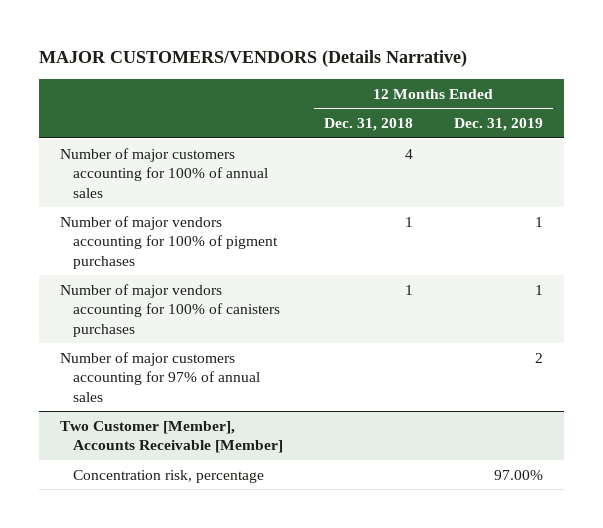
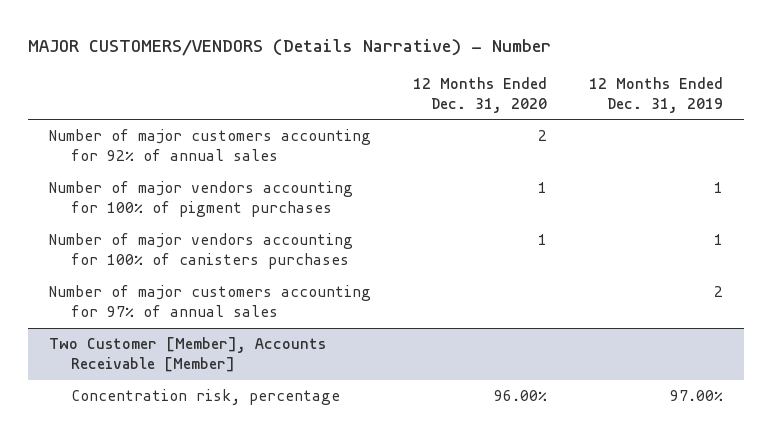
[39,50,468,68] MAJOR CUSTOMERS/VENDORS (Details Narrative) -> [27,38,551,56] MAJOR CUSTOMERS/VENDORS (Details Narrative) - Number
[323,117,413,131] Dec. 31, 2018 -> none
none -> [412,76,547,113] 12 Months Ended Dec. 31, 2020
[59,147,268,198] Number of major customers accounting for 100% of annual sales -> [48,129,371,162] Number of major customers accounting for 92% of annual sales

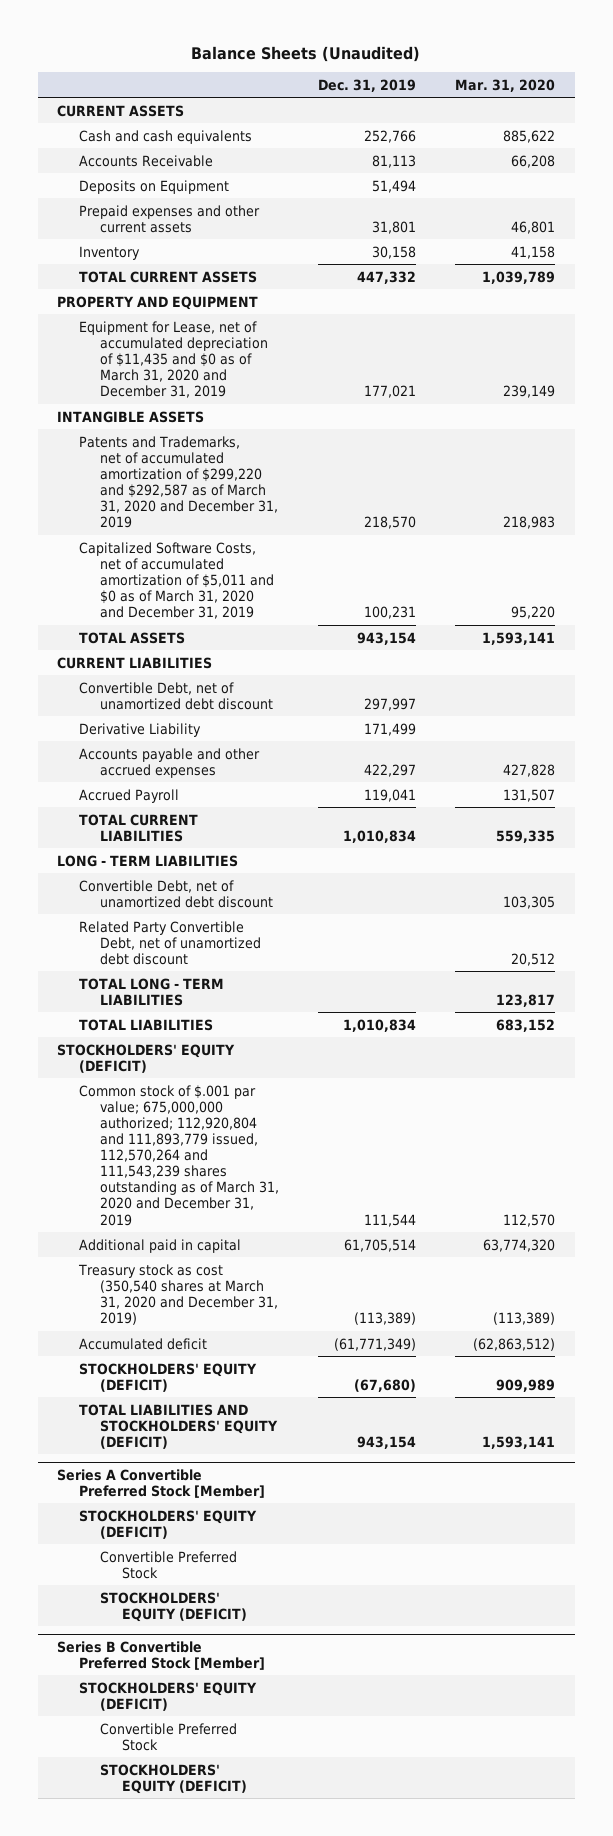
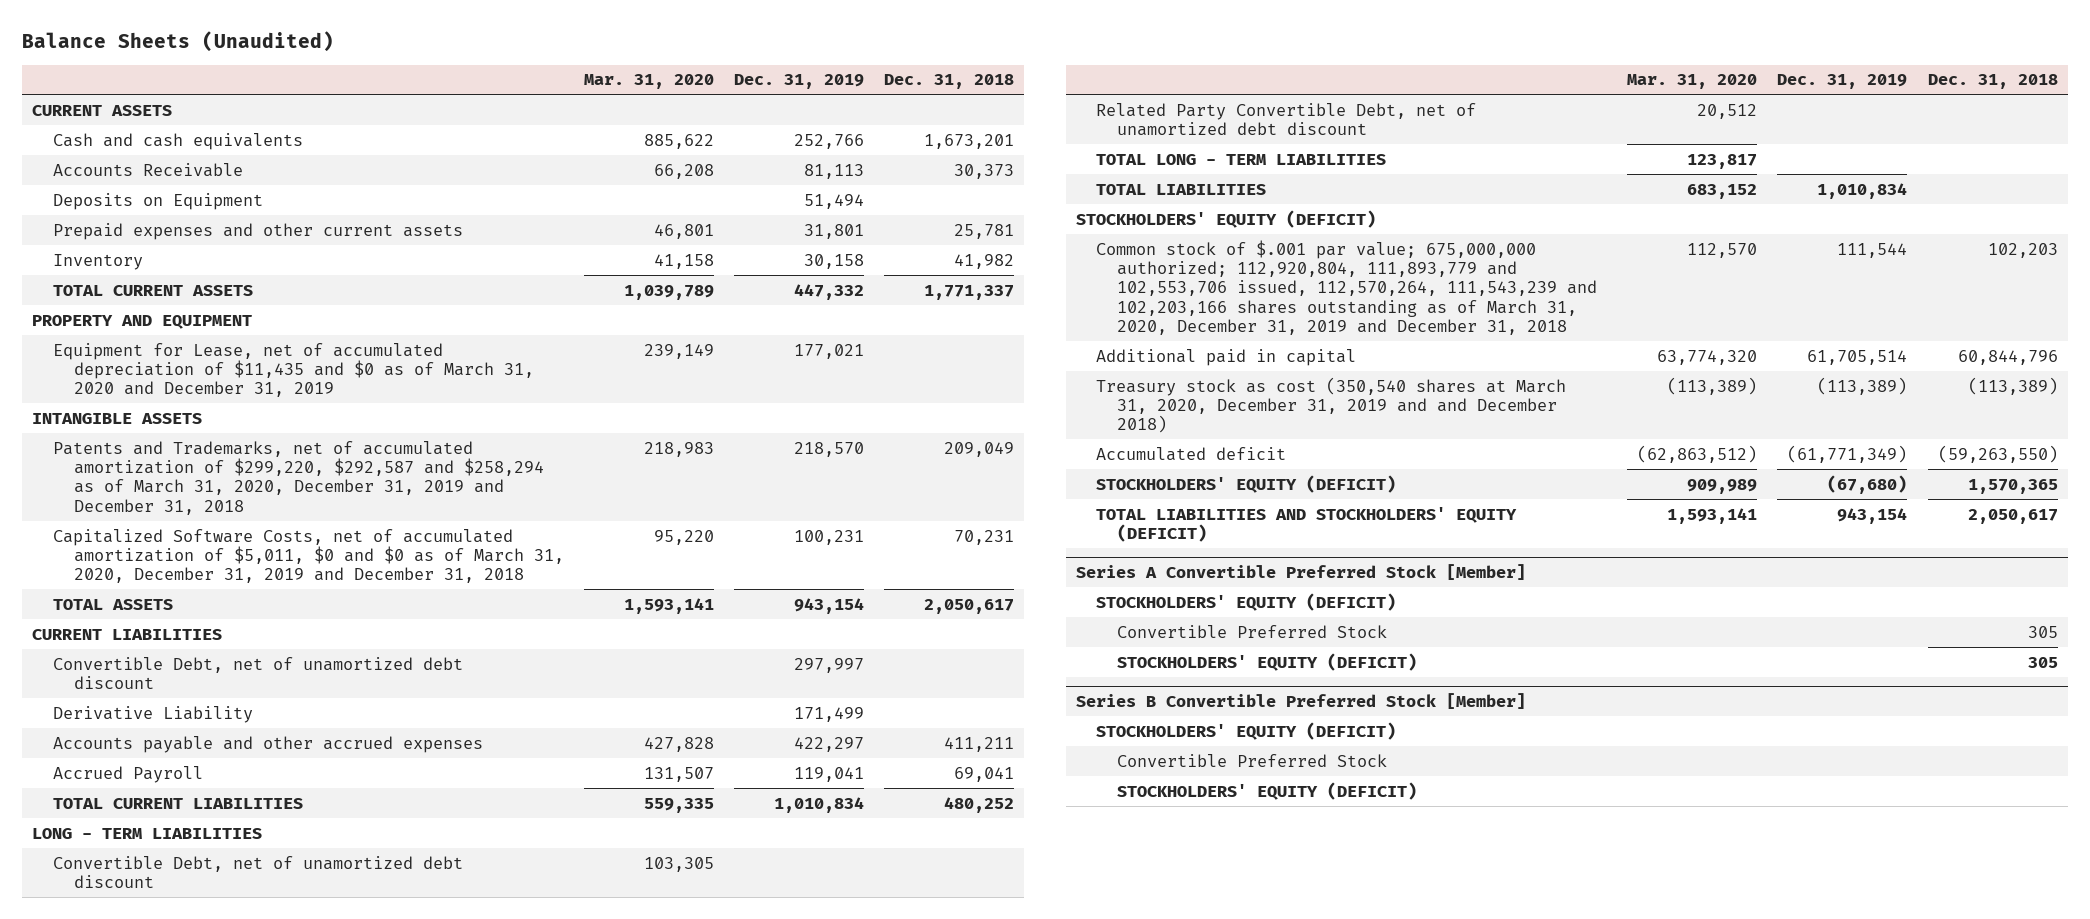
none -> [883,74,1014,90] Dec. 31, 2018
[78,435,279,529] Patents and Trademarks, net of accumulated amortization of $299,220 and $292,587 as of March 31, 2020 and December 31, 2019 -> [52,440,544,515] Patents and Trademarks, net of accumulated amortization of $299,220, $292,587 and $258,294 as of March 31, 2020, December 31, 2019 and December 31, 2018
[78,541,275,620] Capitalized Software Costs, net of accumulated amortization of $5,011 and $0 as of March 31, 2020 and December 31, 2019 -> [52,528,564,584] Capitalized Software Costs, net of accumulated amortization of $5,011, $0 and $0 as of March 31, 2020, December 31, 2019 and December 31, 2018
[78,1084,280,1226] Common stock of $.001 par value; 675,000,000 authorized; 112,920,804 and 111,893,779 issued, 112,570,264 and 111,543,239 shares outstanding as of March 31, 2020 and December 31, 2019 -> [1096,239,1598,336] Common stock of $.001 par value; 675,000,000 authorized; 112,920,804, 111,893,779 and 102,553,706 issued, 112,570,264, 111,543,239 and 102,203,166 shares outstanding as of March 31, 2020, December 31, 2019 and December 31, 2018
[77,1263,279,1325] Treasury stock as cost (350,540 shares at March 31, 2020 and December 31, 2019) -> [1096,376,1567,434] Treasury stock as cost (350,540 shares at March 31, 2020, December 31, 2019 and and December 2018)

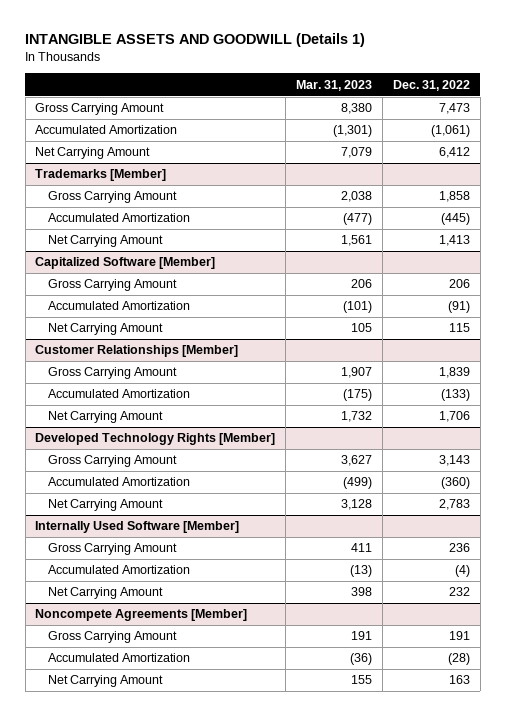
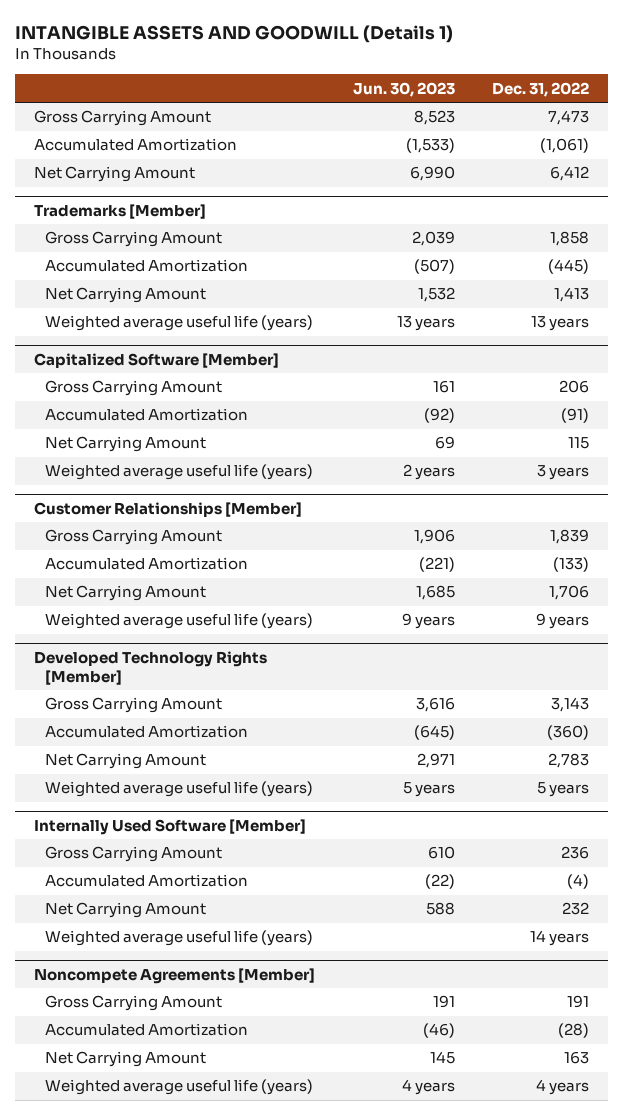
[296,79,373,91] Mar. 31, 2023 -> none
none -> [352,81,455,97] Jun. 30, 2023
none -> [44,315,313,332] Weighted average useful life (years)
none -> [44,464,313,481] Weighted average useful life (years)
none -> [44,613,313,630] Weighted average useful life (years)
none -> [44,781,313,798] Weighted average useful life (years)
none -> [44,930,313,947] Weighted average useful life (years)
none -> [44,1079,313,1096] Weighted average useful life (years)

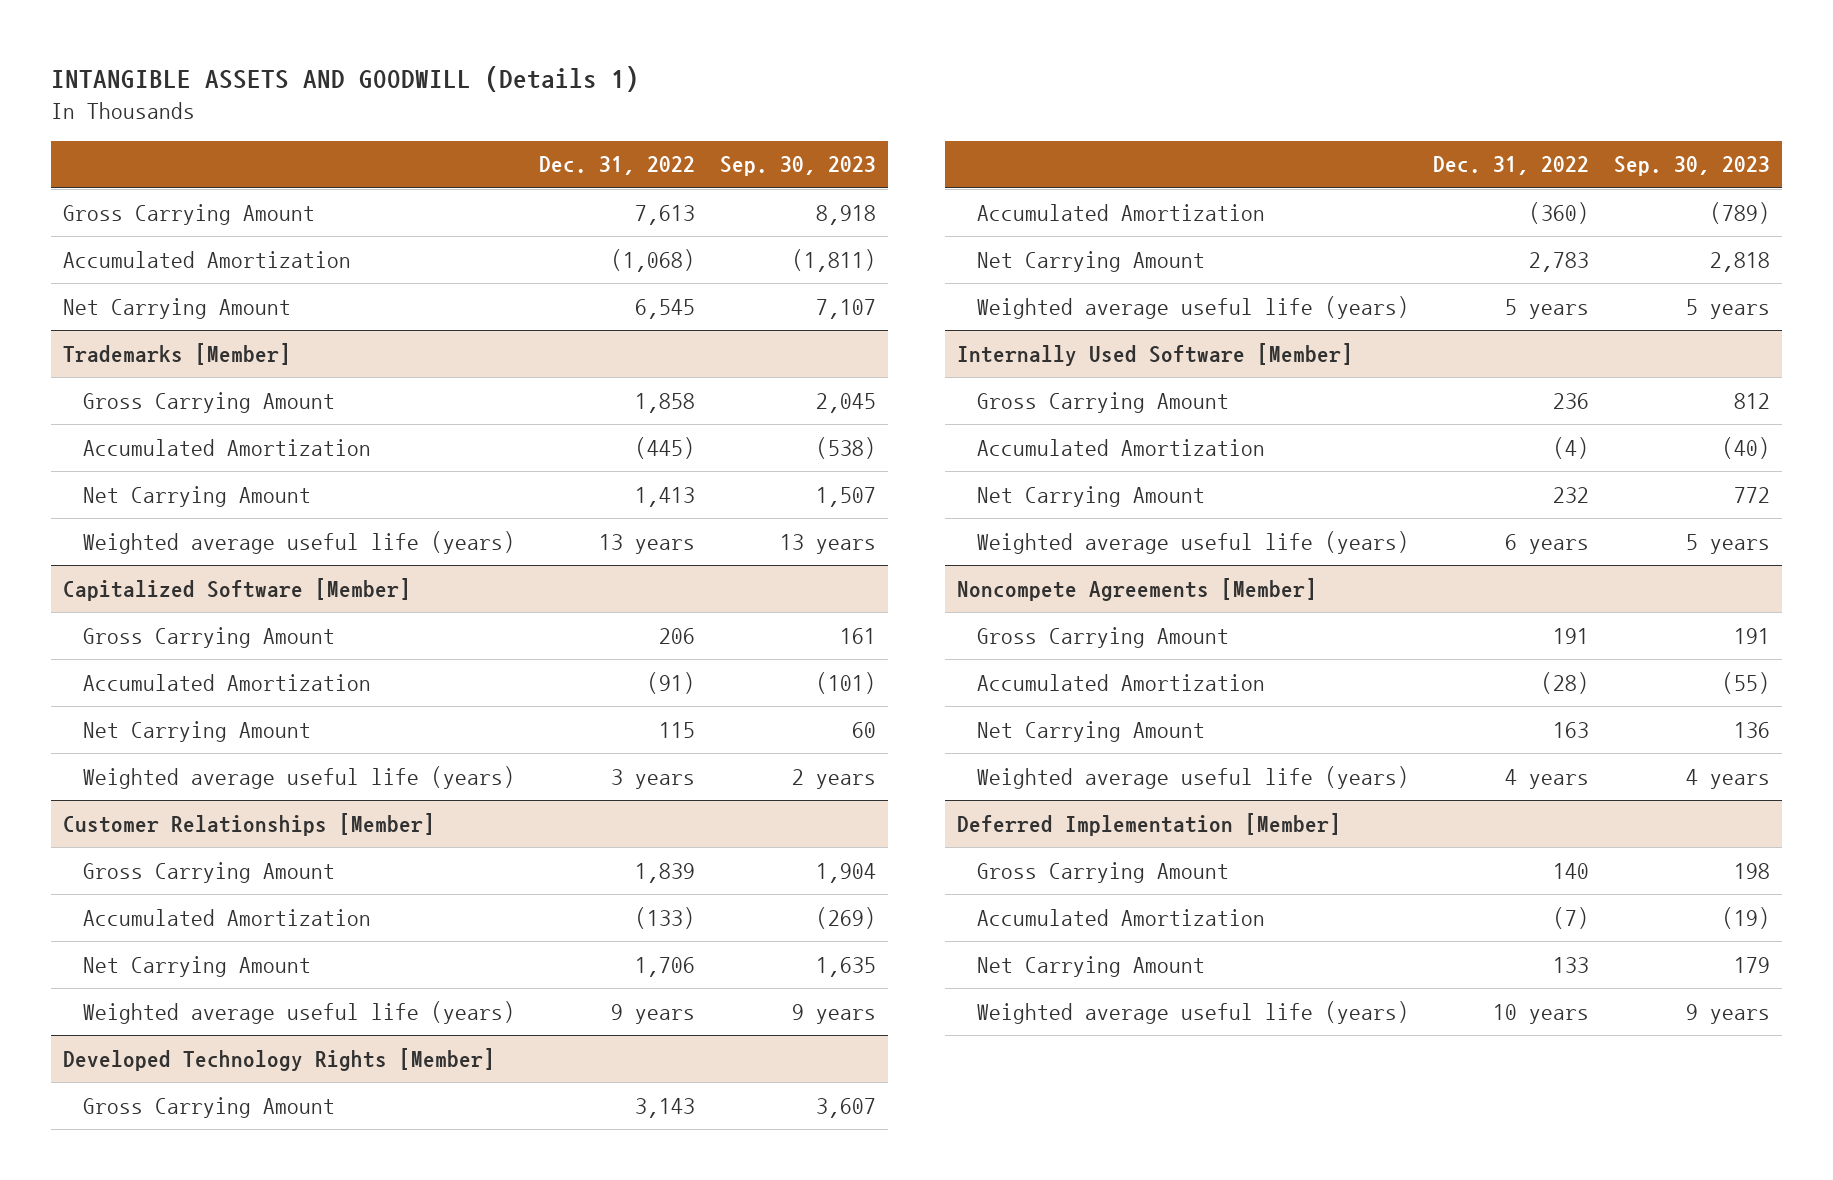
[352,81,455,97] Jun. 30, 2023 -> none
none -> [719,156,876,177] Sep. 30, 2023
[548,110,590,126] 7,473 -> [635,204,696,225] 7,613
[540,138,590,154] (1,061) -> [611,248,696,272] (1,068)
[550,166,590,182] 6,412 -> [635,298,696,319] 6,545
[530,930,590,947] 14 years -> [1505,533,1590,554] 6 years
none -> [957,812,1342,836] Deferred Implementation [Member]
none -> [976,861,1229,883] Gross Carrying Amount
none -> [976,908,1265,926] Accumulated Amortization
none -> [976,955,1205,977] Net Carrying Amount
none -> [976,1000,1409,1024] Weighted average useful life (years)

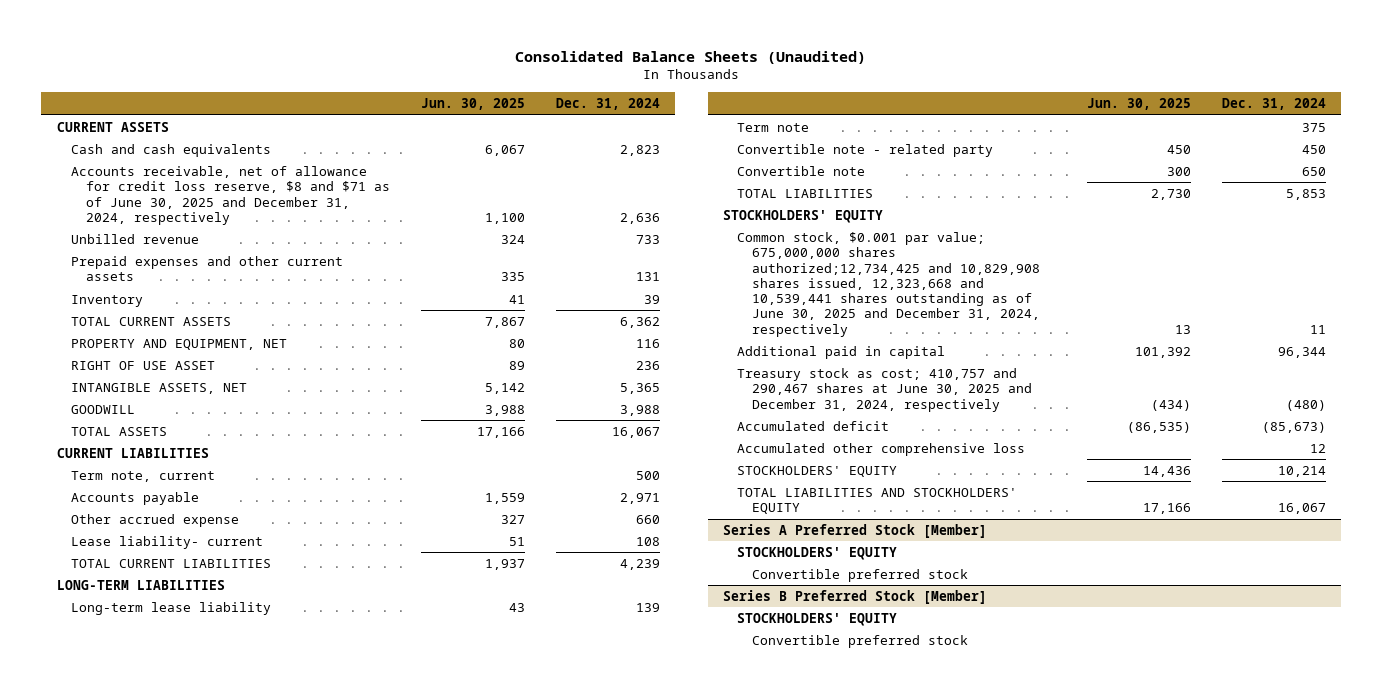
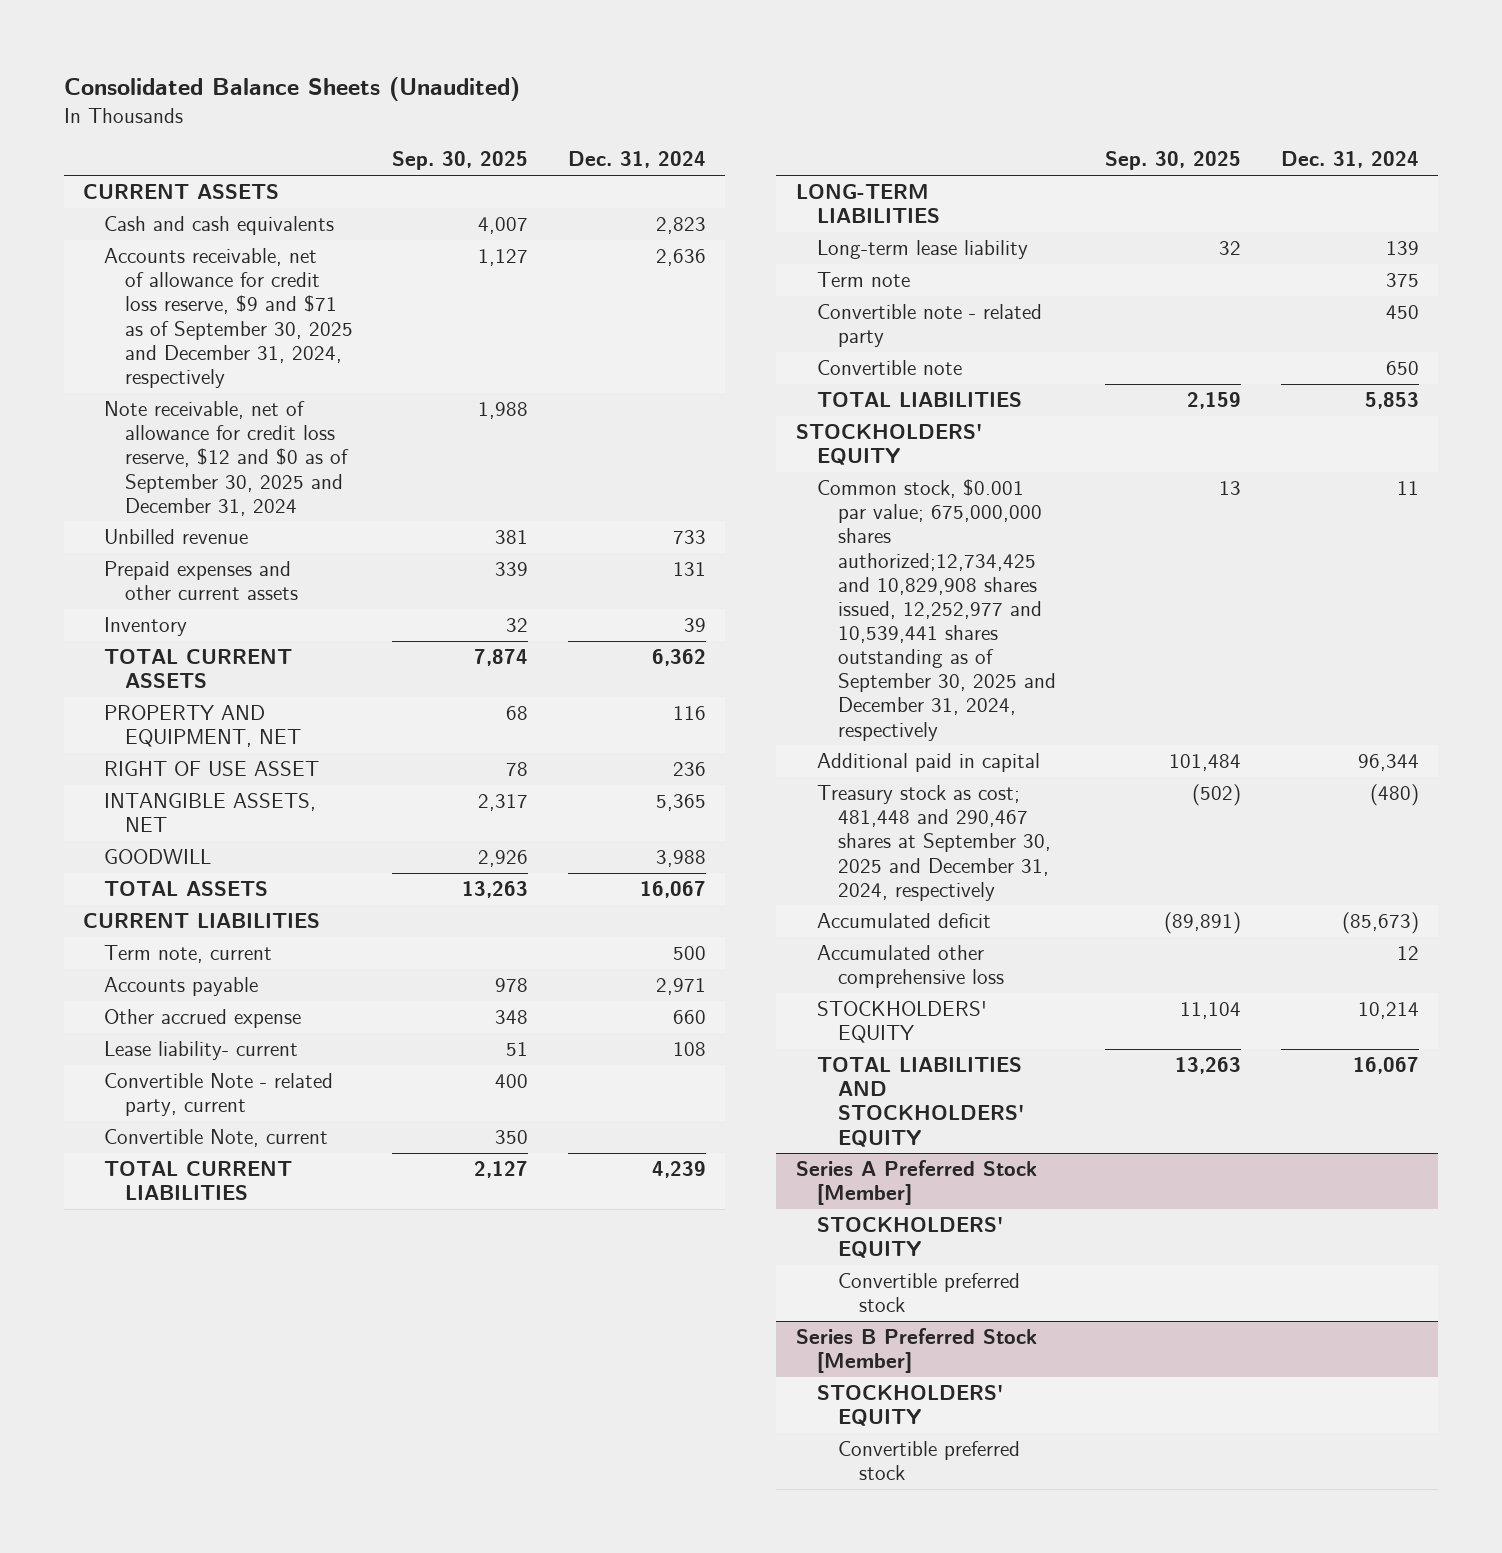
[420,98,525,111] Jun. 30, 2025 -> none
none -> [392,151,529,171] Sep. 30, 2025
[71,165,390,225] Accounts receivable, net of allowance for credit loss reserve, $8 and $71 as of June 30, 2025 and December 31, 2024, respectively -> [104,248,353,388] Accounts receivable, net of allowance for credit loss reserve, $9 and $71 as of September 30, 2025 and December 31, 2024, respectively
none -> [104,401,349,516] Note receivable, net of allowance for credit loss reserve, $12 and $0 as of September 30, 2025 and December 31, 2024
none -> [104,1073,334,1117] Convertible Note - related party, current
none -> [104,1129,329,1148] Convertible Note, current
[737,231,1040,337] Common stock, $0.001 par value; 675,000,000 shares authorized;12,734,425 and 10,829,908 shares issued, 12,323,668 and 10,539,441 shares outstanding as of June 30, 2025 and December 31, 2024, respectively -> [816,479,1056,741] Common stock, $0.001 par value; 675,000,000 shares authorized;12,734,425 and 10,829,908 shares issued, 12,252,977 and 10,539,441 shares outstanding as of September 30, 2025 and December 31, 2024, respectively
[737,367,1032,412] Treasury stock as cost; 410,757 and 290,467 shares at June 30, 2025 and December 31, 2024, respectively -> [816,785,1051,901] Treasury stock as cost; 481,448 and 290,467 shares at September 30, 2025 and December 31, 2024, respectively

